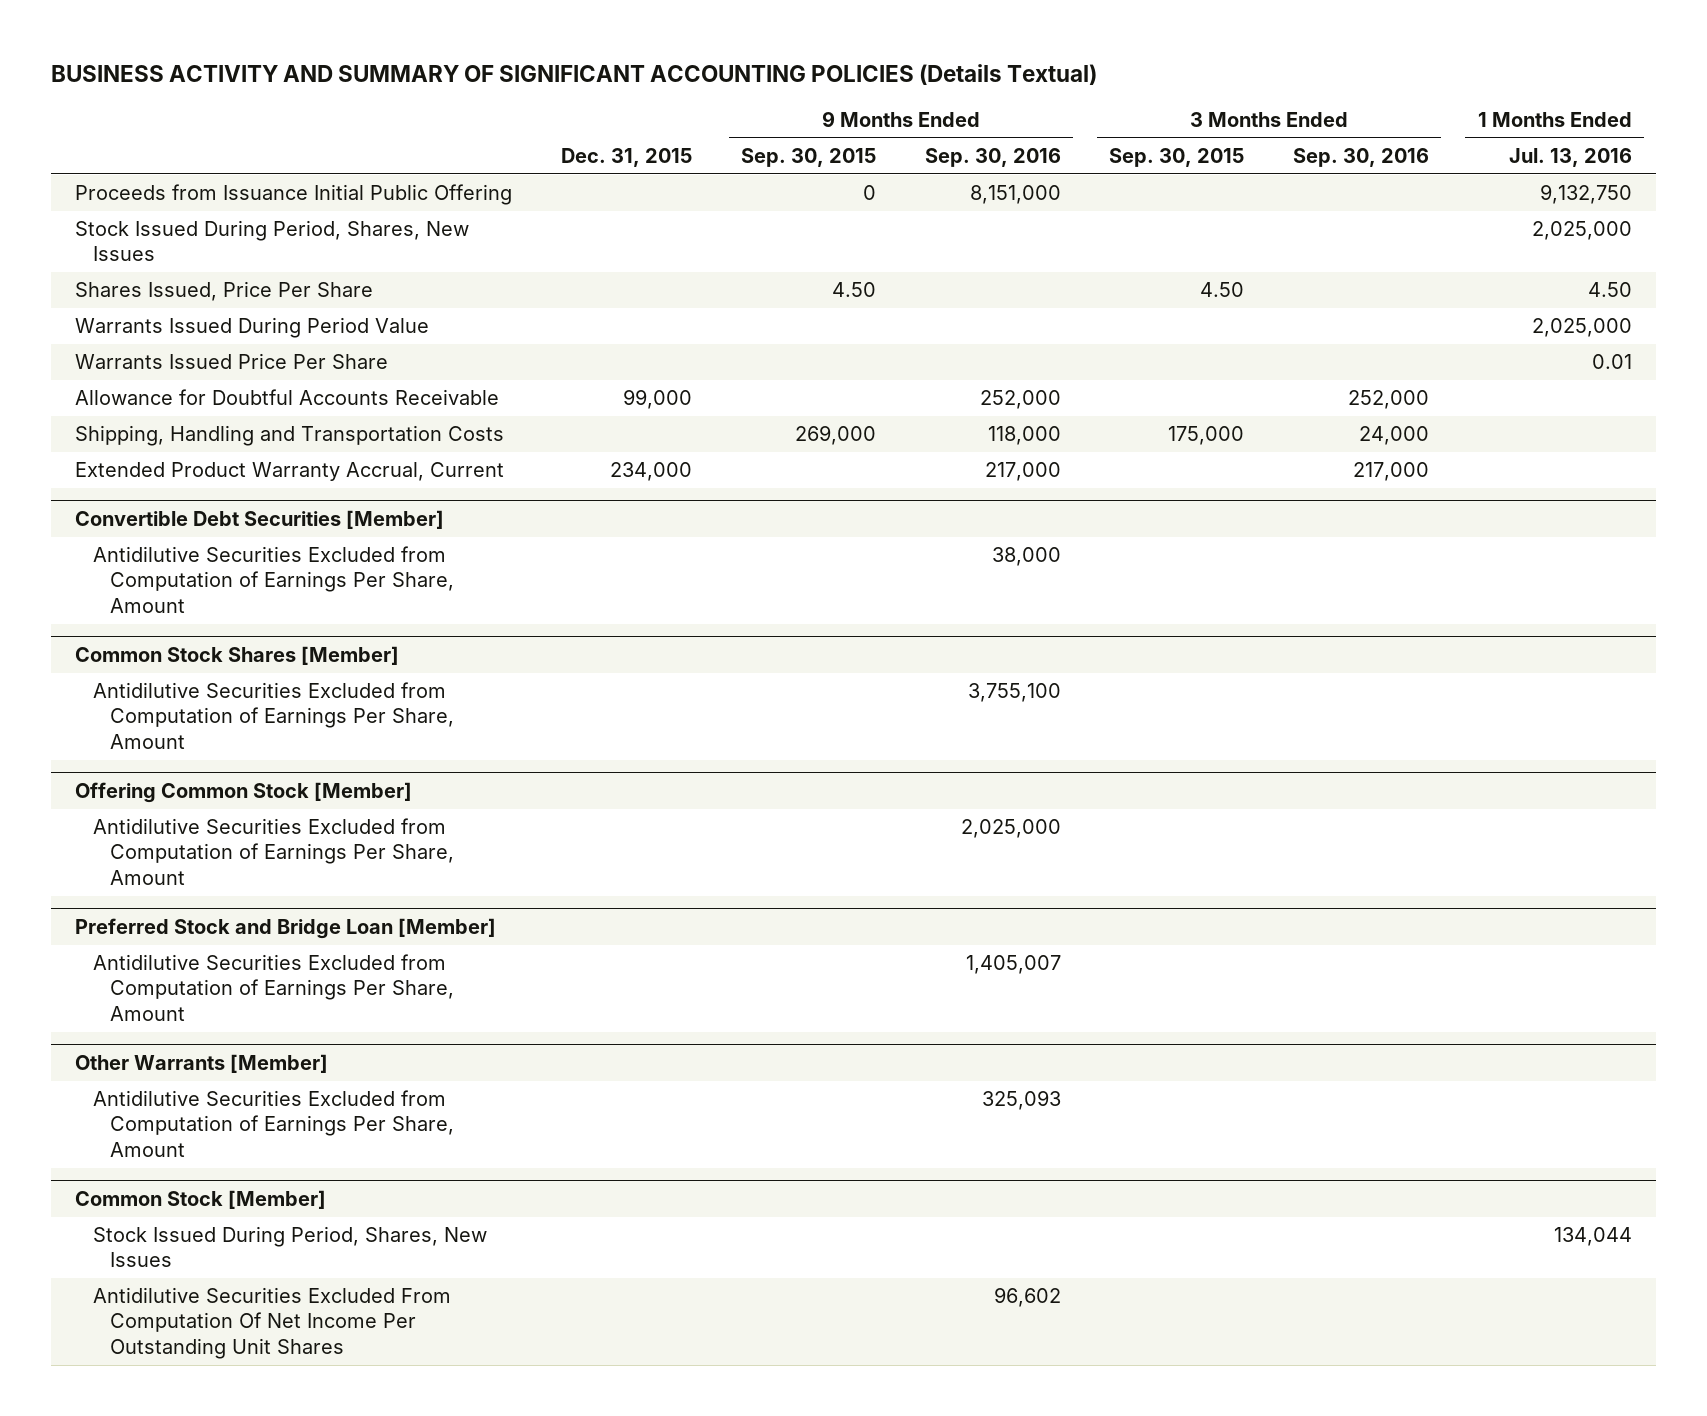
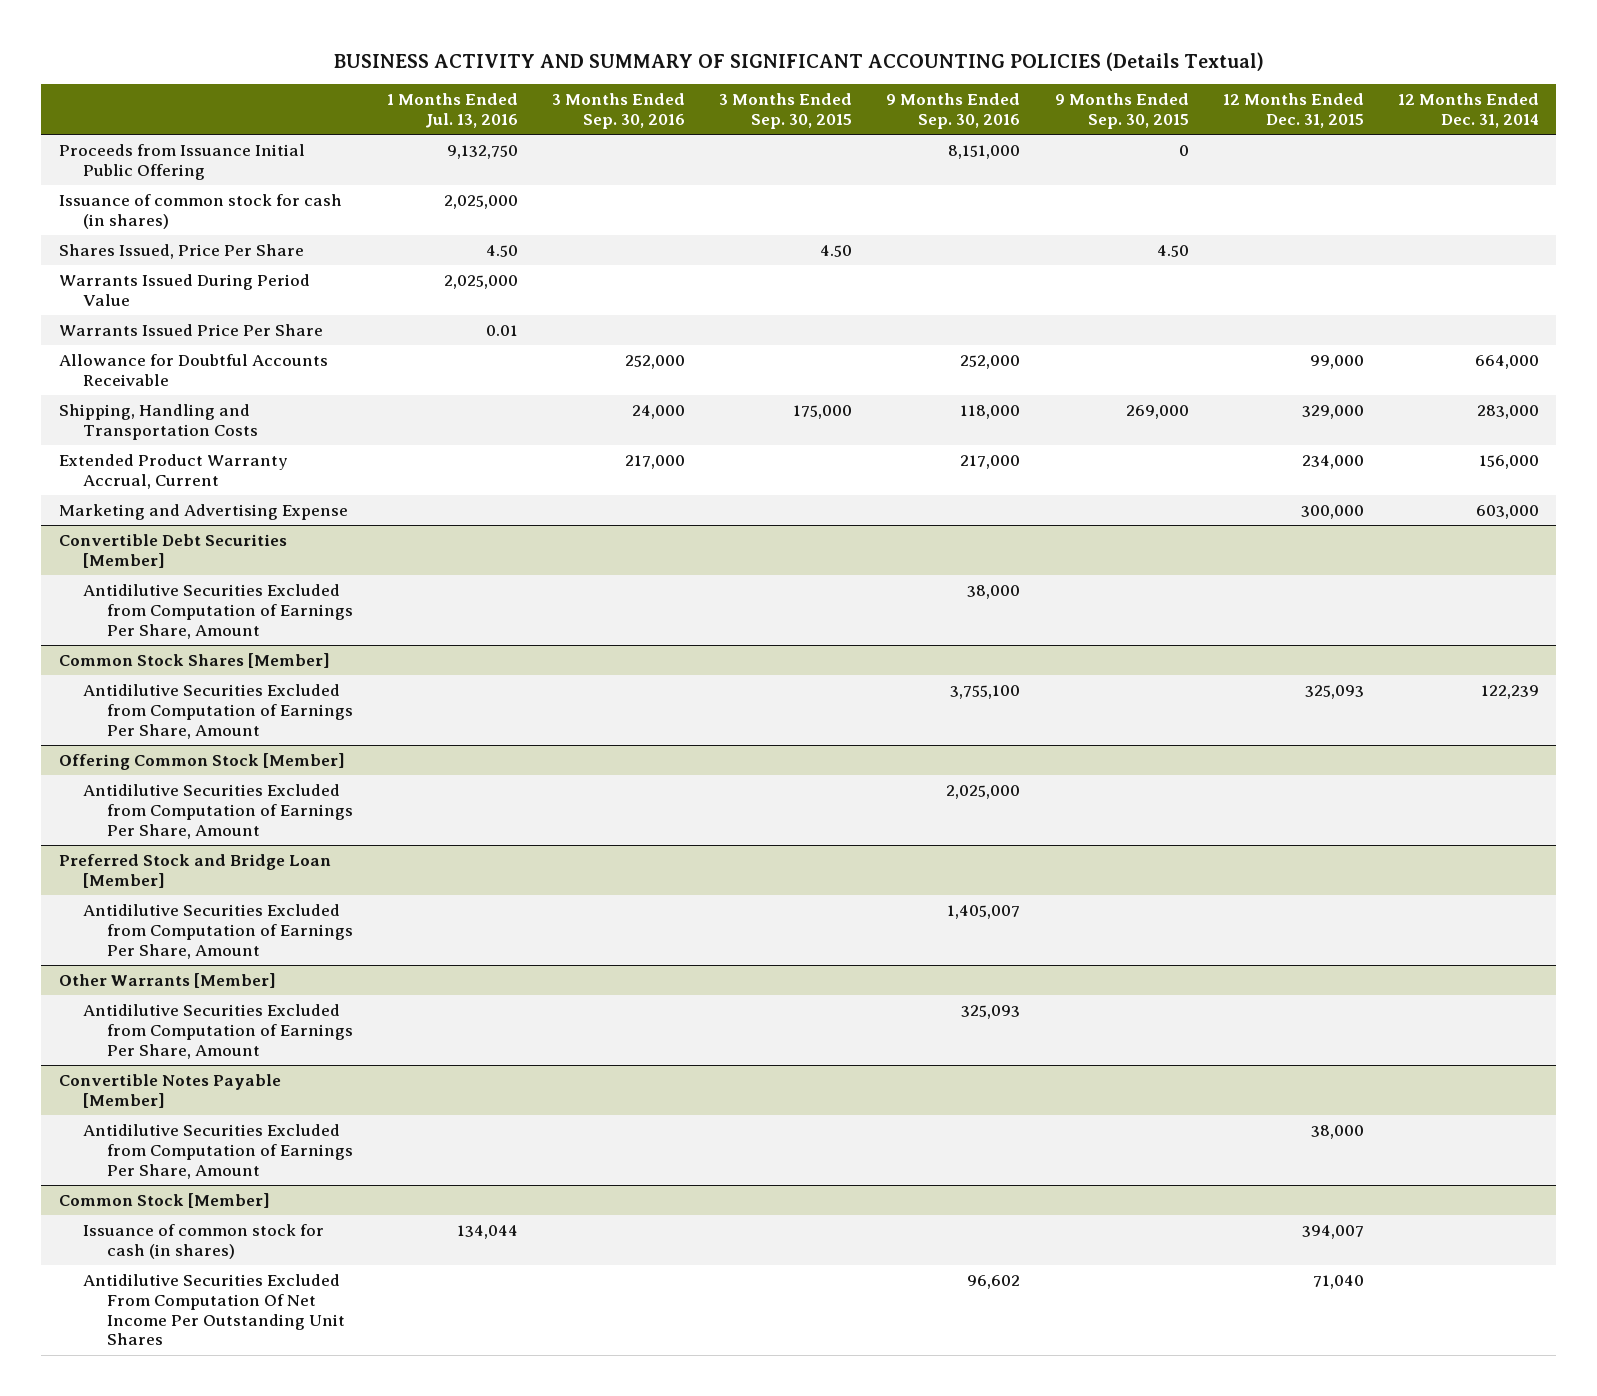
[561,147,693,167] Dec. 31, 2015 -> none
none -> [1222,93,1364,129] 12 Months Ended Dec. 31, 2015
none -> [1397,93,1539,129] 12 Months Ended Dec. 31, 2014
[75,220,470,262] Stock Issued During Period, Shares, New Issues -> [58,193,342,229] Issuance of common stock for cash (in shares)
none -> [58,503,348,520] Marketing and Advertising Expense
none -> [58,1073,281,1108] Convertible Notes Payable [Member]
none -> [82,1123,353,1179] Antidilutive Securities Excluded from Computation of Earnings Per Share, Amount
[92,1226,487,1268] Stock Issued During Period, Shares, New Issues -> [82,1223,324,1259] Issuance of common stock for cash (in shares)

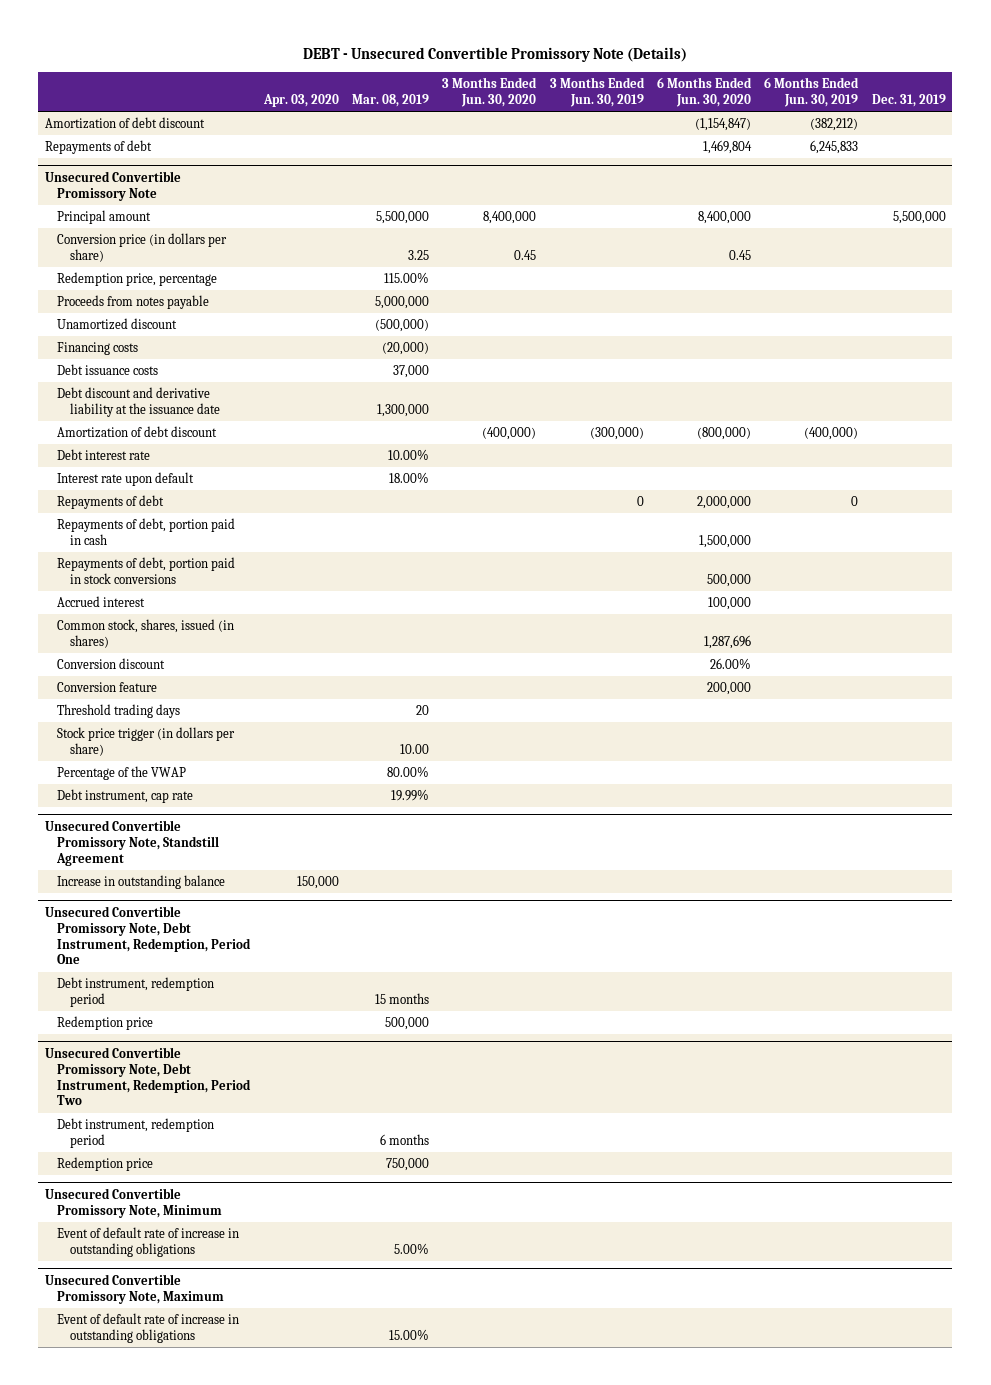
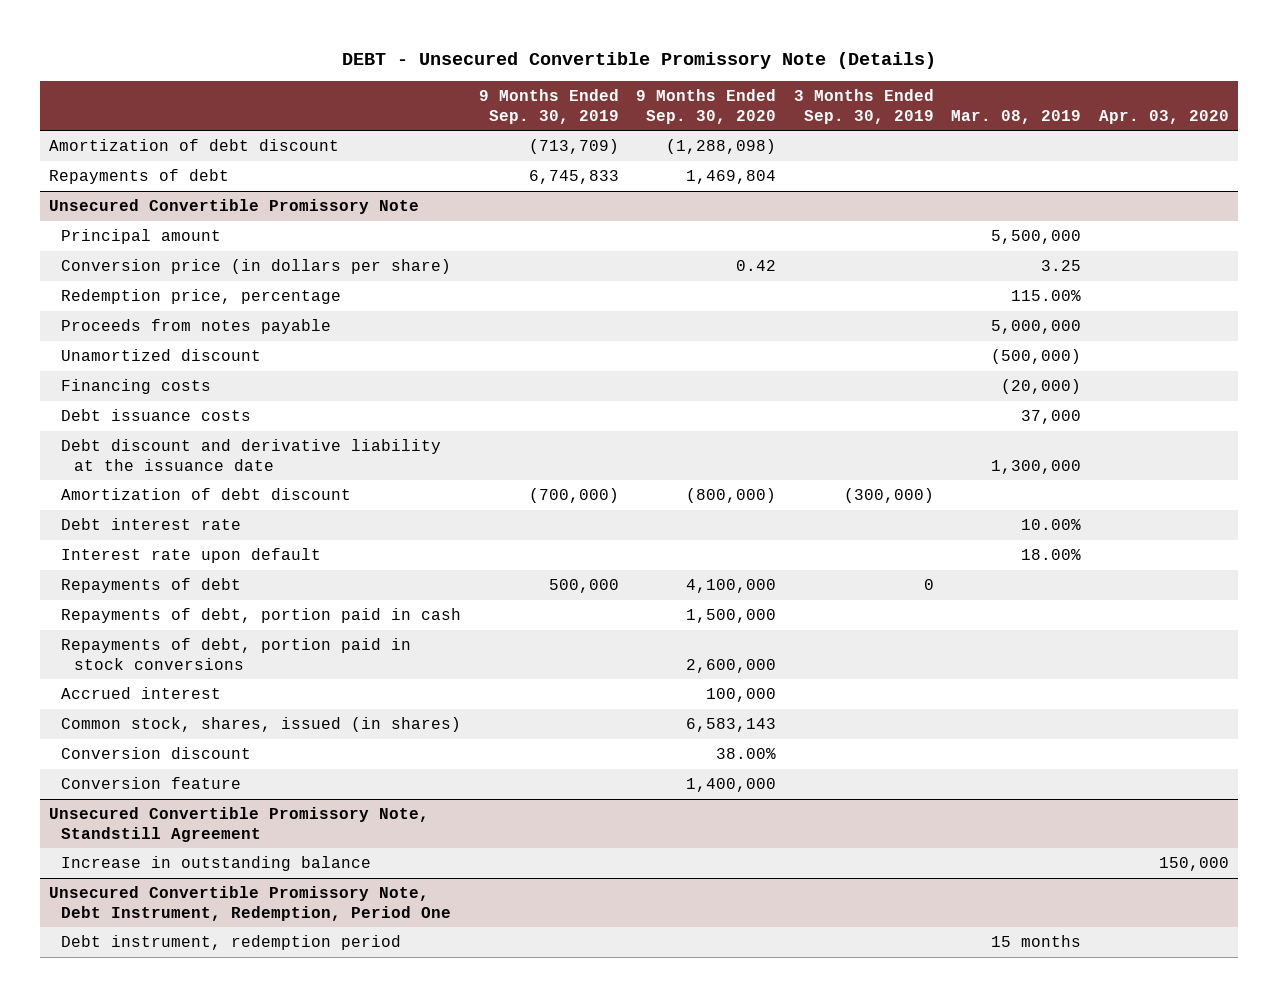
[442,77,538,107] 3 Months Ended Jun. 30, 2020 -> none
[549,77,645,107] 3 Months Ended Jun. 30, 2019 -> none
[657,77,753,107] 6 Months Ended Jun. 30, 2020 -> none
[764,77,860,107] 6 Months Ended Jun. 30, 2019 -> none
[871,93,946,107] Dec. 31, 2019 -> none
none -> [478,89,619,124] 9 Months Ended Sep. 30, 2019
none -> [636,89,777,124] 9 Months Ended Sep. 30, 2020
none -> [793,89,934,124] 3 Months Ended Sep. 30, 2019
[57,704,181,719] Threshold trading days -> none
[57,727,236,756] Stock price trigger (in dollars per share) -> none
[57,766,187,781] Percentage of the VWAP -> none
[57,789,194,804] Debt instrument, cap rate -> none
[57,1016,154,1031] Redemption price -> none
[45,1046,252,1106] Unsecured Convertible Promissory Note, Debt Instrument, Redemption, Period Two -> none
[57,1118,215,1148] Debt instrument, redemption period -> none
[57,1157,154,1172] Redemption price -> none
[45,1187,223,1218] Unsecured Convertible Promissory Note, Minimum -> none
[57,1227,240,1257] Event of default rate of increase in outstanding obligations -> none
[45,1273,225,1304] Unsecured Convertible Promissory Note, Maximum -> none
[57,1313,240,1343] Event of default rate of increase in outstanding obligations -> none

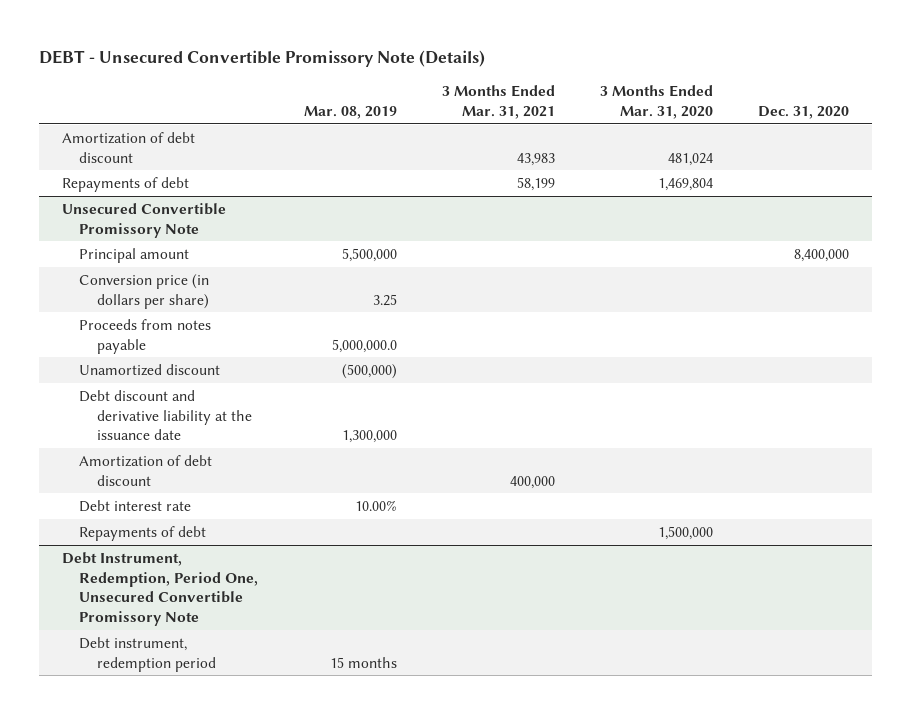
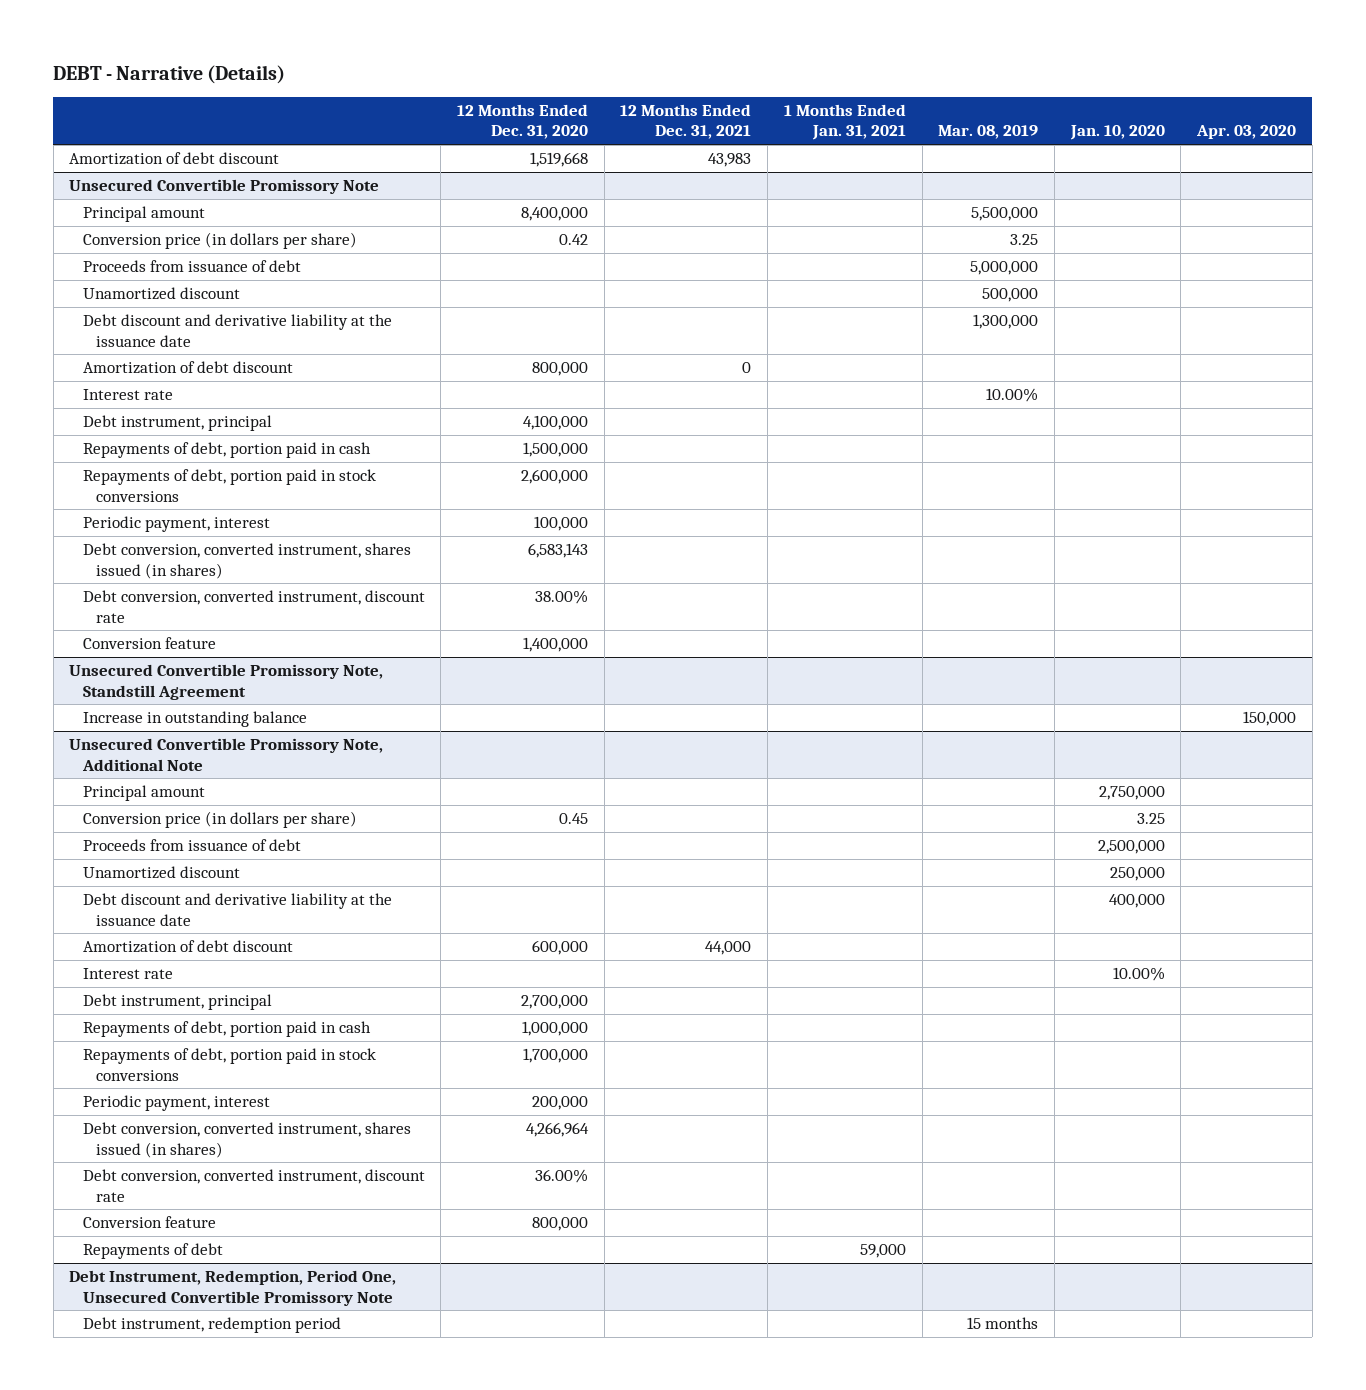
[38,49,485,67] DEBT - Unsecured Convertible Promissory Note (Details) -> [53,64,286,84] DEBT - Narrative (Details)
[441,85,555,119] 3 Months Ended Mar. 31, 2021 -> none
[600,85,714,119] 3 Months Ended Mar. 31, 2020 -> none
[758,105,850,119] Dec. 31, 2020 -> none
none -> [457,104,589,140] 12 Months Ended Dec. 31, 2020
none -> [620,104,752,140] 12 Months Ended Dec. 31, 2021
none -> [783,104,906,141] 1 Months Ended Jan. 31, 2021
none -> [1069,125,1165,141] Jan. 10, 2020
none -> [1196,125,1297,140] Apr. 03, 2020
[61,176,189,192] Repayments of debt -> none
[79,318,212,354] Proceeds from notes payable -> [82,260,301,273] Proceeds from issuance of debt
[331,338,397,353] 5,000,000.0 -> [970,261,1039,276] 5,000,000
[341,363,397,379] (500,000) -> [982,288,1039,303] 500,000
[79,525,207,541] Repayments of debt -> none
[79,499,192,512] Debt interest rate -> [82,389,173,401] Interest rate
none -> [82,415,272,432] Debt instrument, principal
none -> [82,442,371,459] Repayments of debt, portion paid in cash
none -> [82,469,376,502] Repayments of debt, portion paid in stock conversions
none -> [82,516,270,533] Periodic payment, interest
none -> [82,543,411,579] Debt conversion, converted instrument, shares issued (in shares)
none -> [82,590,425,623] Debt conversion, converted instrument, discount rate
none -> [82,637,216,650] Conversion feature
none -> [69,664,384,700] Unsecured Convertible Promissory Note, Standstill Agreement
none -> [82,711,307,728] Increase in outstanding balance
none -> [69,738,384,771] Unsecured Convertible Promissory Note, Additional Note
none -> [82,785,205,802] Principal amount
none -> [82,811,357,829] Conversion price (in dollars per share)
none -> [82,839,301,852] Proceeds from issuance of debt
none -> [82,866,240,880] Unamortized discount
none -> [82,893,392,926] Debt discount and derivative liability at the issuance date
none -> [82,940,293,954] Amortization of debt discount
none -> [82,968,173,980] Interest rate
none -> [82,994,272,1011] Debt instrument, principal
none -> [82,1021,371,1038] Repayments of debt, portion paid in cash
none -> [82,1048,376,1081] Repayments of debt, portion paid in stock conversions
none -> [82,1095,270,1112] Periodic payment, interest
none -> [82,1122,411,1158] Debt conversion, converted instrument, shares issued (in shares)
none -> [82,1169,425,1202] Debt conversion, converted instrument, discount rate
none -> [82,1216,216,1229] Conversion feature
none -> [82,1243,223,1260] Repayments of debt

